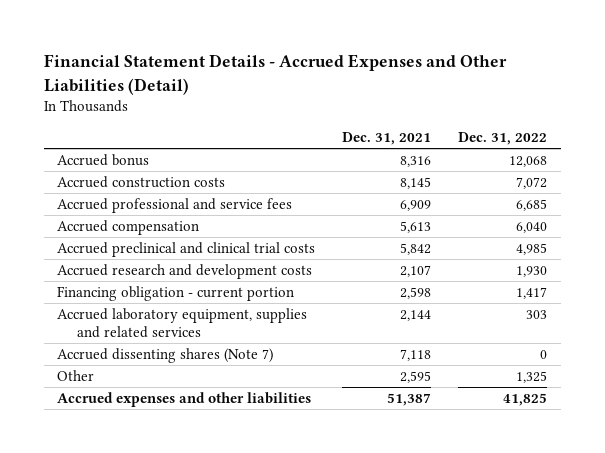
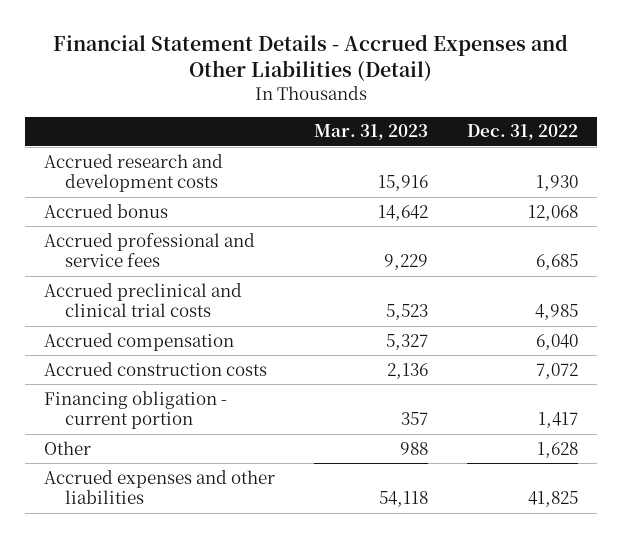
[342,132,432,146] Dec. 31, 2021 -> none
none -> [314,124,429,141] Mar. 31, 2023
[57,263,313,279] Accrued research and development costs -> [44,153,224,193] Accrued research and development costs
[57,219,200,235] Accrued compensation -> [44,332,235,351] Accrued compensation
[57,175,226,188] Accrued construction costs -> [44,361,268,376] Accrued construction costs
[57,307,308,338] Accrued laboratory equipment, supplies and related services -> none
[57,347,274,363] Accrued dissenting shares (Note 7) -> none
[516,370,548,383] 1,325 -> [536,441,578,458] 1,628

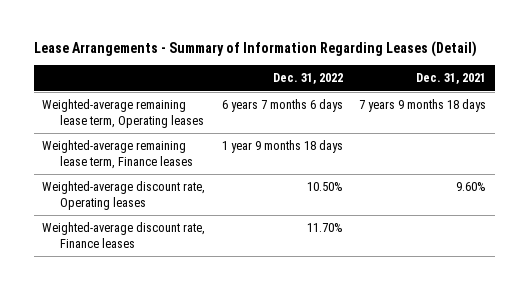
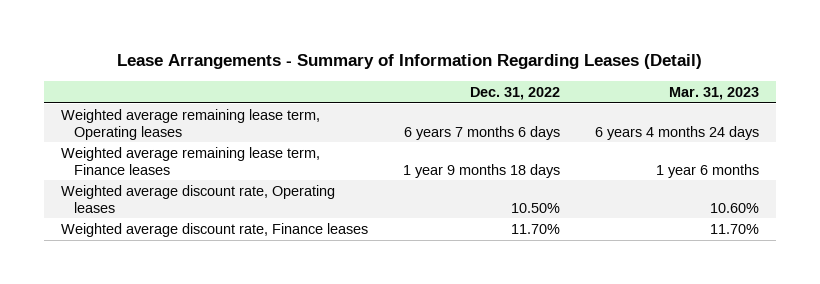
[416,73,487,85] Dec. 31, 2021 -> none
none -> [668,86,759,100] Mar. 31, 2023
[42,99,205,128] Weighted-average remaining lease term, Operating leases -> [61,108,321,140] Weighted average remaining lease term, Operating leases
[42,140,194,169] Weighted-average remaining lease term, Finance leases -> [61,146,321,175] Weighted average remaining lease term, Finance leases
[42,181,206,210] Weighted-average discount rate, Operating leases -> [61,184,336,213] Weighted average discount rate, Operating leases
[42,222,206,248] Weighted-average discount rate, Finance leases -> [61,222,369,237] Weighted average discount rate, Finance leases

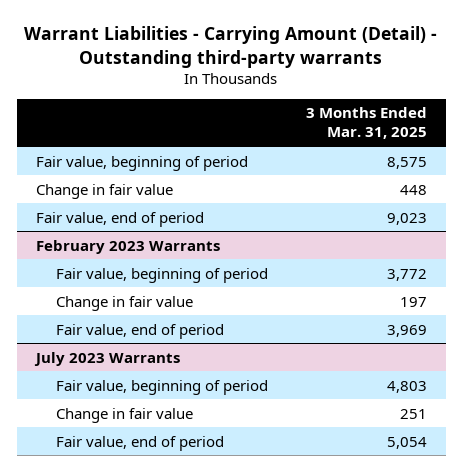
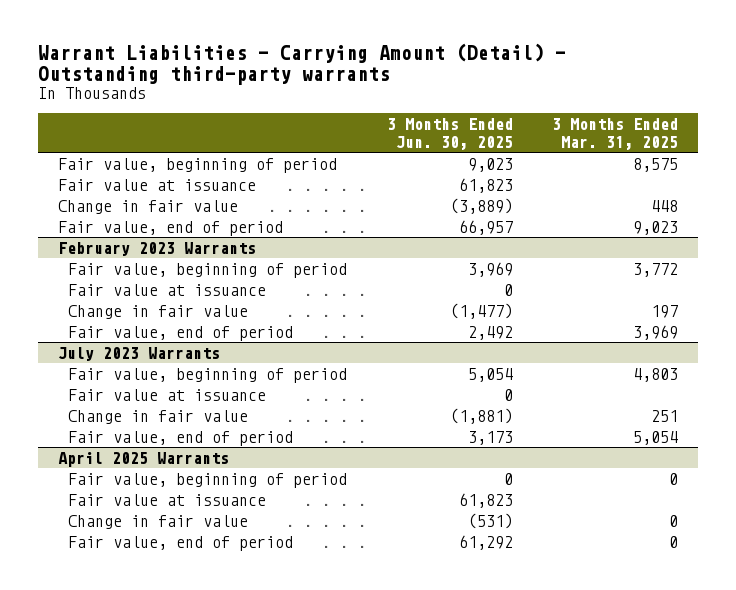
none -> [386,118,513,150] 3 Months Ended Jun. 30, 2025
none -> [58,179,257,192] Fair value at issuance
none -> [68,284,267,297] Fair value at issuance
none -> [68,389,267,402] Fair value at issuance
none -> [58,452,230,468] April 2025 Warrants
none -> [68,473,348,489] Fair value, beginning of period
none -> [68,494,267,507] Fair value at issuance
none -> [68,515,249,530] Change in fair value
none -> [68,536,294,552] Fair value, end of period

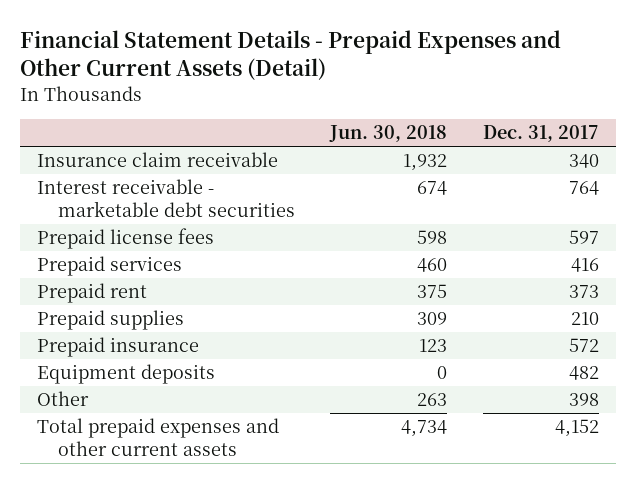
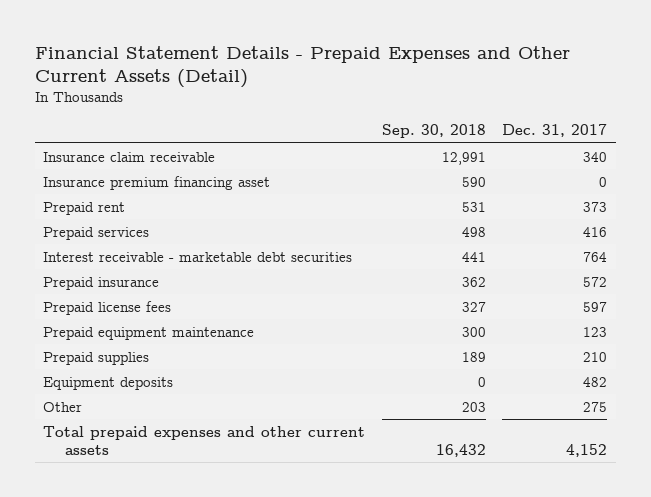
[329,125,448,143] Jun. 30, 2018 -> none
none -> [381,124,486,139] Sep. 30, 2018
none -> [43,175,271,190] Insurance premium financing asset
[37,283,148,304] Prepaid rent -> [43,201,126,215] Prepaid rent
[37,256,183,277] Prepaid services -> [43,226,150,240] Prepaid services
[37,337,200,358] Prepaid insurance -> [43,276,160,290] Prepaid insurance
none -> [43,326,255,340] Prepaid equipment maintenance
[568,393,599,407] 398 -> [583,401,608,412] 275

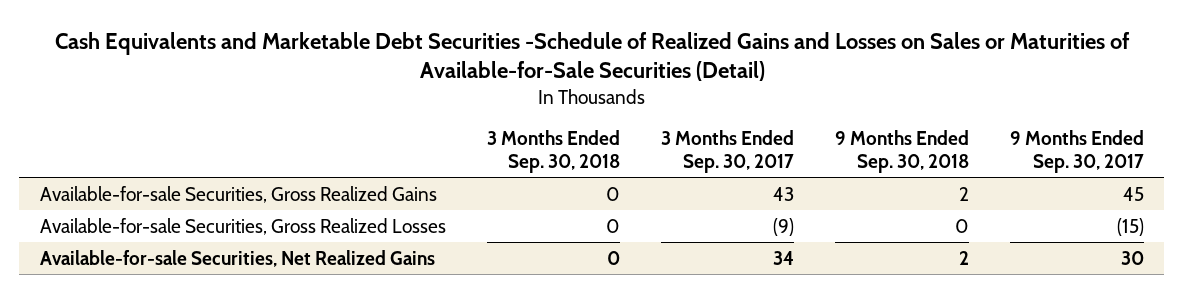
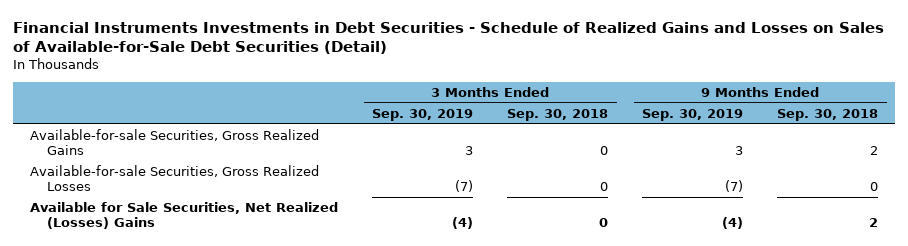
[54,31,1130,82] Cash Equivalents and Marketable Debt Securities -Schedule of Realized Gains and Losses on Sales or Maturities of Available-for-Sale Securities (Detail) -> [13,21,885,55] Financial Instruments Investments in Debt Securities - Schedule of Realized Gains and Losses on Sales of Available-for-Sale Debt Securities (Detail)
[660,130,794,174] 3 Months Ended Sep. 30, 2017 -> none
[1009,130,1144,174] 9 Months Ended Sep. 30, 2017 -> none
none -> [372,108,474,121] Sep. 30, 2019
none -> [642,108,744,121] Sep. 30, 2019
[39,249,435,267] Available-for-sale Securities, Net Realized Gains -> [30,202,339,229] Available for Sale Securities, Net Realized (Losses) Gains

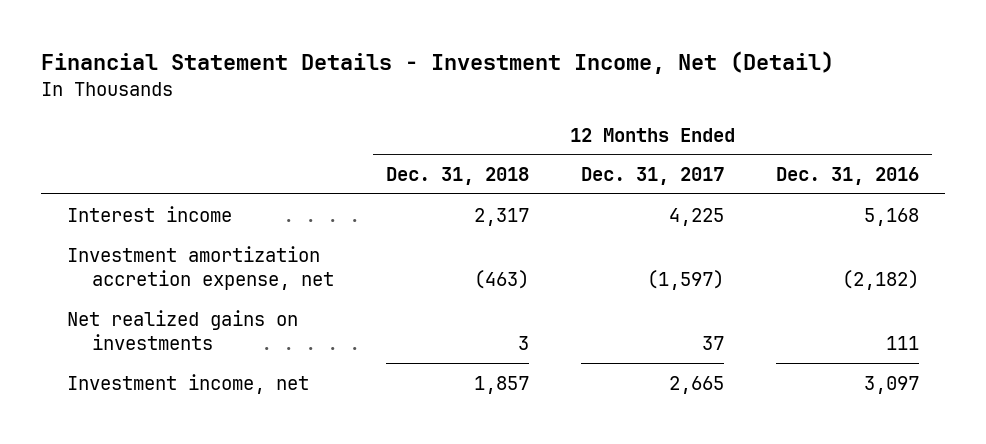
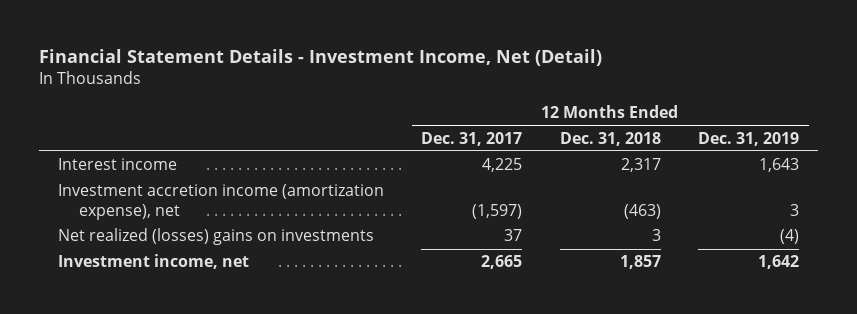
[776,167,920,186] Dec. 31, 2016 -> none
none -> [698,131,800,146] Dec. 31, 2019
[66,245,335,291] Investment amortization accretion expense, net -> [57,184,384,221] Investment accretion income (amortization expense), net
[66,309,298,351] Net realized gains on investments -> [57,228,374,246] Net realized (losses) gains on investments

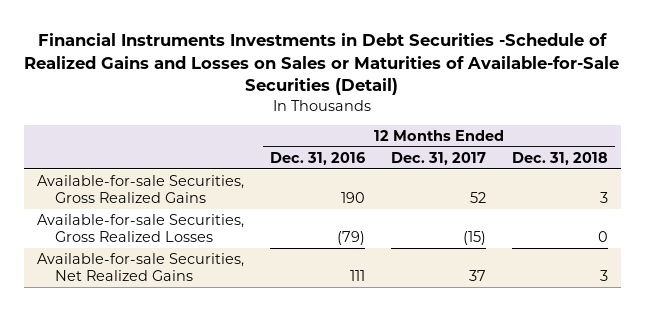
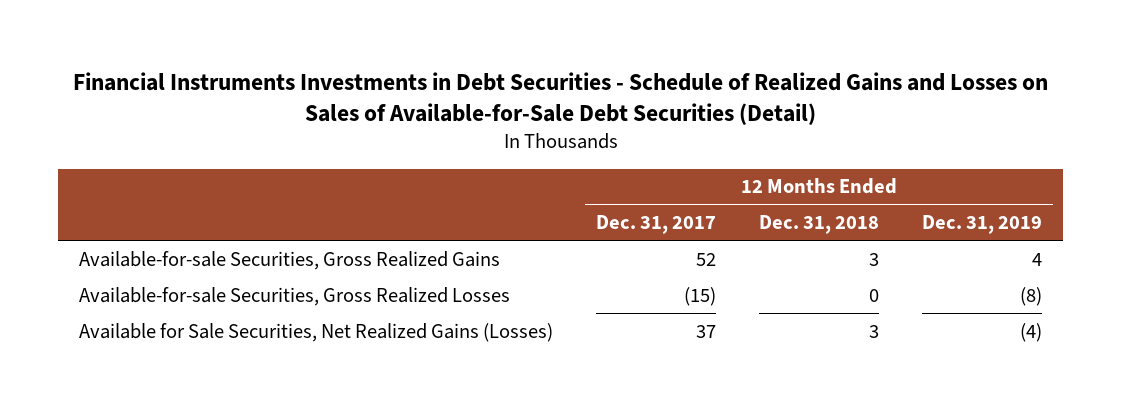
[24,33,620,96] Financial Instruments Investments in Debt Securities -Schedule of Realized Gains and Losses on Sales or Maturities of Available-for-Sale Securities (Detail) -> [72,71,1048,126] Financial Instruments Investments in Debt Securities - Schedule of Realized Gains and Losses on Sales of Available-for-Sale Debt Securities (Detail)
[269,151,365,165] Dec. 31, 2016 -> none
none -> [921,215,1042,235] Dec. 31, 2019
[36,252,244,281] Available-for-sale Securities, Net Realized Gains -> [79,322,554,342] Available for Sale Securities, Net Realized Gains (Losses)

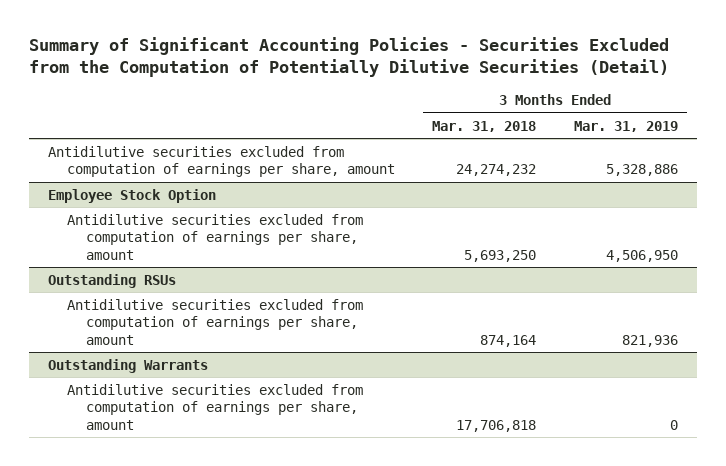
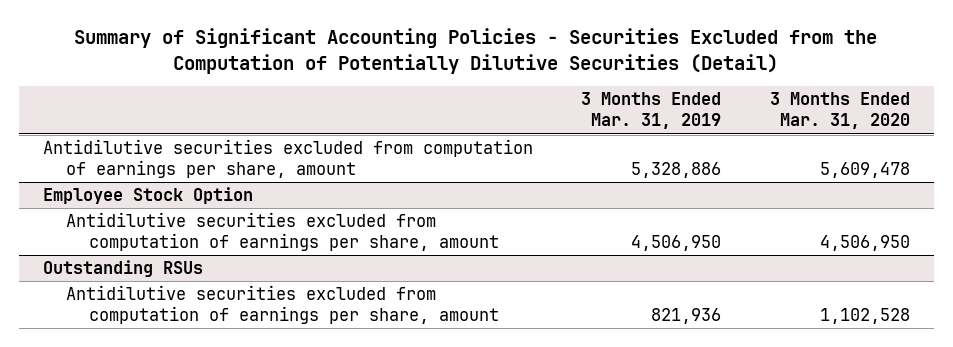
[432,120,537,132] Mar. 31, 2018 -> none
none -> [769,92,910,130] 3 Months Ended Mar. 31, 2020
[47,358,208,373] Outstanding Warrants -> none
[66,383,363,430] Antidilutive securities excluded from computation of earnings per share, amount -> none

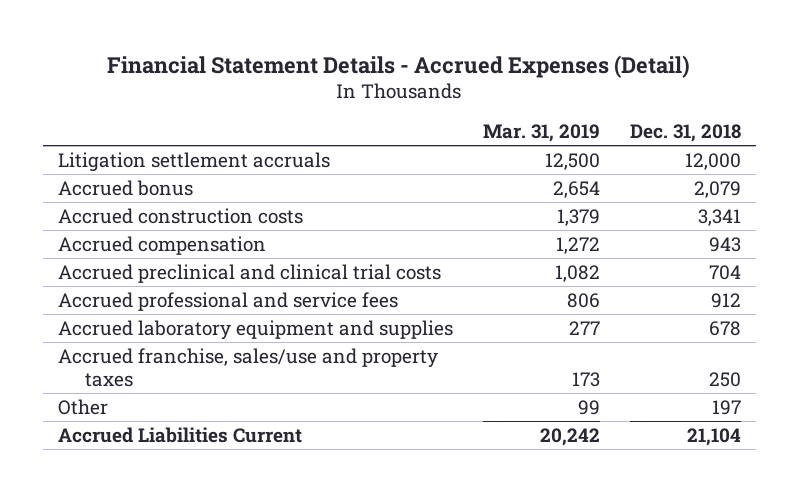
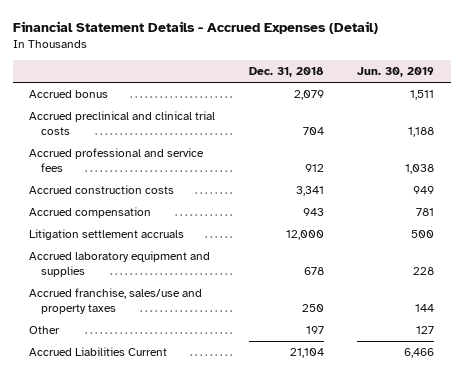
[482,124,600,143] Mar. 31, 2019 -> none
none -> [357,67,435,78] Jun. 30, 2019
[58,207,304,224] Accrued construction costs -> [29,184,175,194] Accrued construction costs
[58,235,267,255] Accrued compensation -> [29,206,152,218] Accrued compensation
[58,151,331,172] Litigation settlement accruals -> [29,228,185,240] Litigation settlement accruals

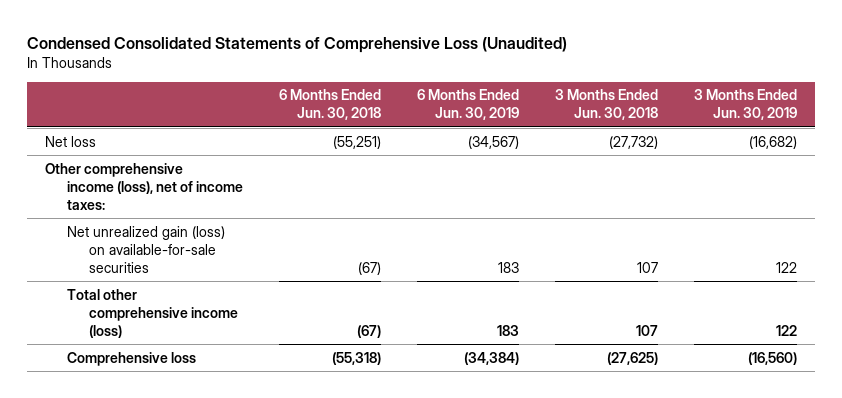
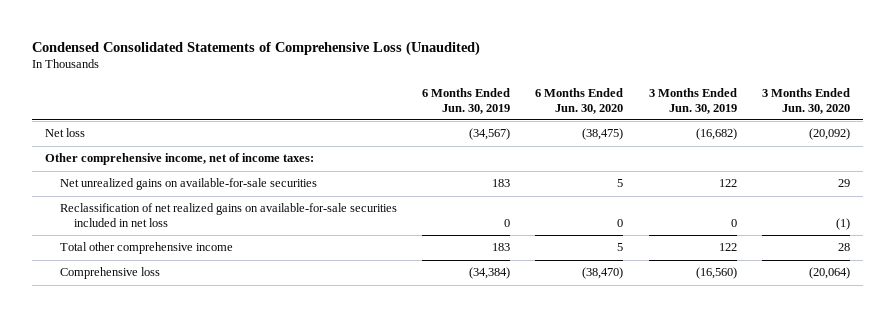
[278,89,381,121] 6 Months Ended Jun. 30, 2018 -> none
[554,89,658,121] 3 Months Ended Jun. 30, 2018 -> none
none -> [535,88,624,114] 6 Months Ended Jun. 30, 2020
none -> [762,88,851,114] 3 Months Ended Jun. 30, 2020
[45,162,244,210] Other comprehensive income (loss), net of income taxes: -> [44,153,314,166] Other comprehensive income, net of income taxes:
[67,225,226,273] Net unrealized gain (loss) on available-for-sale securities -> [59,178,317,191] Net unrealized gains on available-for-sale securities
none -> [59,203,397,227] Reclassification of net realized gains on available-for-sale securities included in net loss
[67,288,238,338] Total other comprehensive income (loss) -> [59,242,233,255] Total other comprehensive income

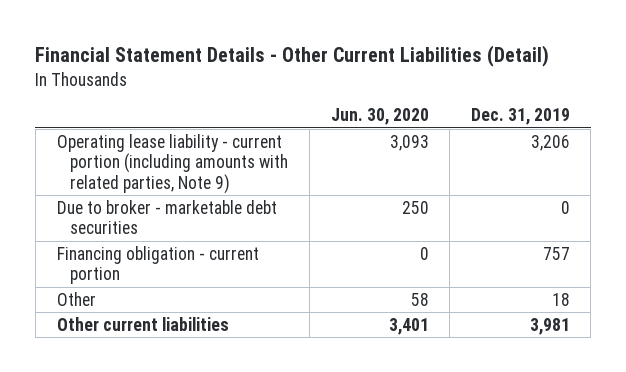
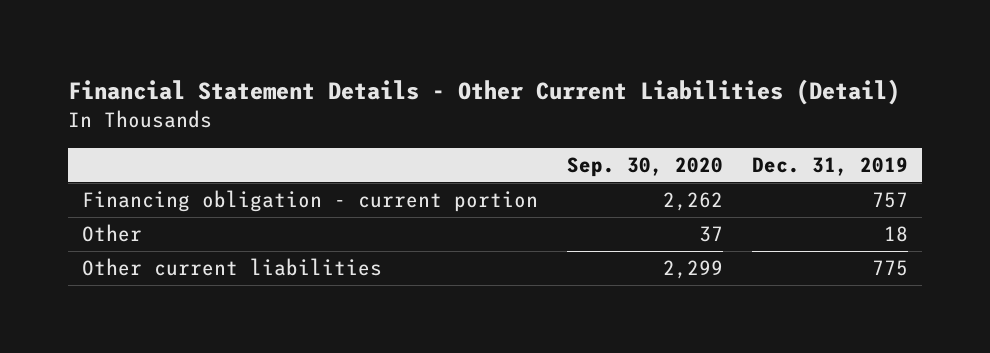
[330,108,429,126] Jun. 30, 2020 -> none
none -> [566,156,723,177] Sep. 30, 2020
[56,133,289,194] Operating lease liability - current portion (including amounts with related parties, Note 9) -> none
[56,199,277,235] Due to broker - marketable debt securities -> none
[529,317,570,335] 3,981 -> [871,260,908,277] 775

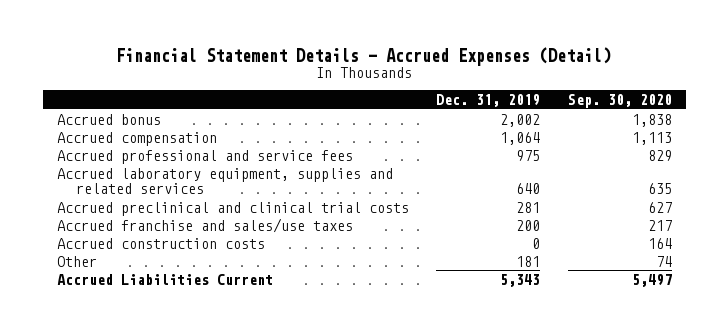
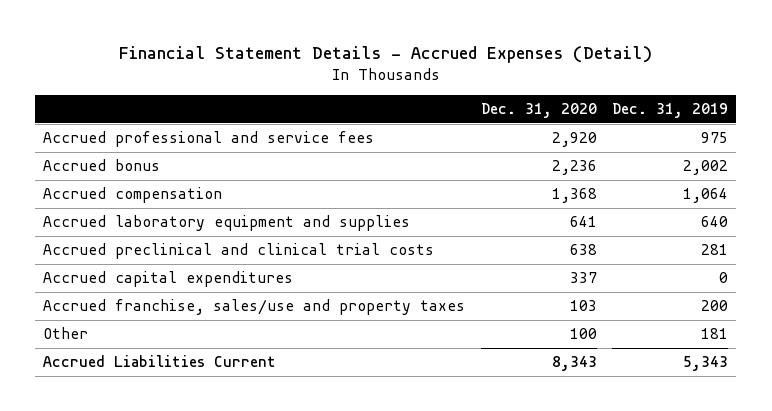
[567,94,672,109] Sep. 30, 2020 -> none
none -> [480,103,597,119] Dec. 31, 2020
[56,149,353,164] Accrued professional and service fees -> [43,131,375,148] Accrued professional and service fees
[56,167,393,195] Accrued laboratory equipment, supplies and related services -> [43,215,411,232] Accrued laboratory equipment and supplies
[56,237,265,249] Accrued construction costs -> none
none -> [43,271,294,288] Accrued capital expenditures
[56,217,353,233] Accrued franchise and sales/use taxes -> [43,299,466,316] Accrued franchise, sales/use and property taxes

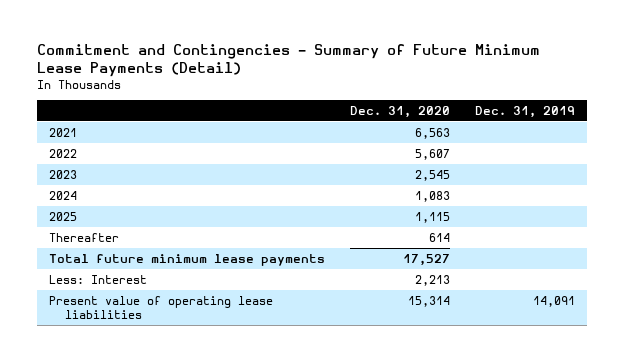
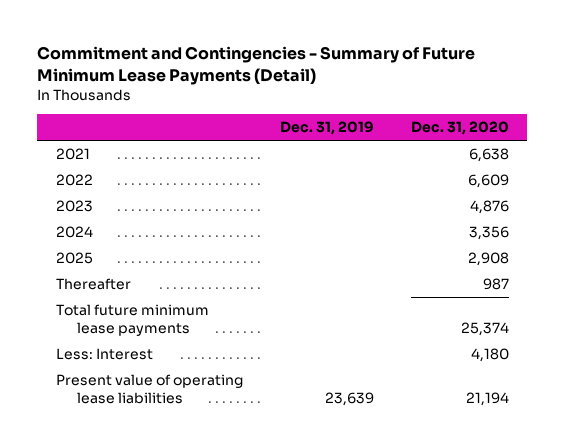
[414,127,450,139] 6,563 -> [468,148,509,163] 6,638
[414,148,450,160] 5,607 -> [467,174,509,189] 6,609
[414,169,450,181] 2,545 -> [469,200,509,215] 4,876
[414,190,450,202] 1,083 -> [468,226,509,241] 3,356
[414,211,450,223] 1,115 -> [467,252,509,267] 2,908
[428,232,450,242] 614 -> [482,278,509,291] 987
[402,253,450,266] 17,527 -> [460,322,509,337] 25,374
[414,274,450,286] 2,213 -> [470,348,509,363] 4,180
[407,295,450,307] 15,314 -> [465,392,509,407] 21,194
[532,295,575,307] 14,091 -> [324,392,374,407] 23,639

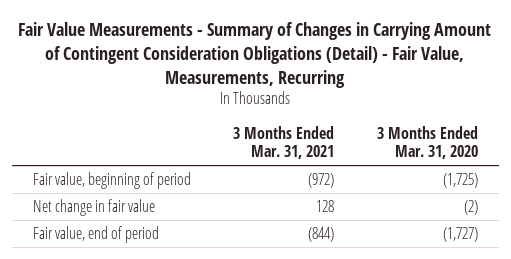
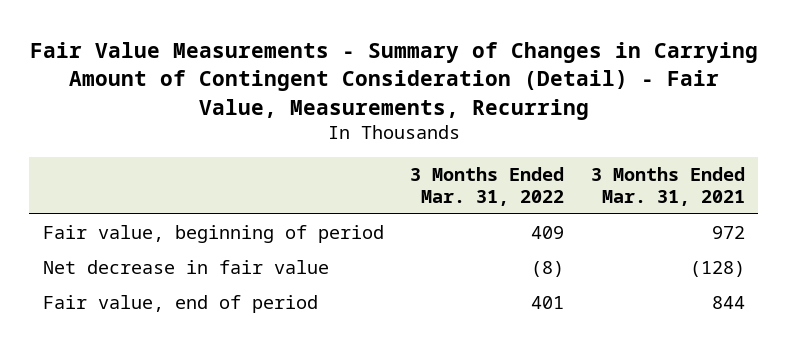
[18,22,492,88] Fair Value Measurements - Summary of Changes in Carrying Amount of Contingent Consideration Obligations (Detail) - Fair Value, Measurements, Recurring -> [29,41,758,120] Fair Value Measurements - Summary of Changes in Carrying Amount of Contingent Consideration (Detail) - Fair Value, Measurements, Recurring
[376,125,478,160] 3 Months Ended Mar. 31, 2020 -> none
none -> [410,167,565,207] 3 Months Ended Mar. 31, 2022
[308,173,335,189] (972) -> [711,225,745,239] 972
[33,199,156,217] Net change in fair value -> [42,259,329,274] Net decrease in fair value
[316,200,335,213] 128 -> [689,260,745,277] (128)
[308,227,335,243] (844) -> [711,295,745,309] 844

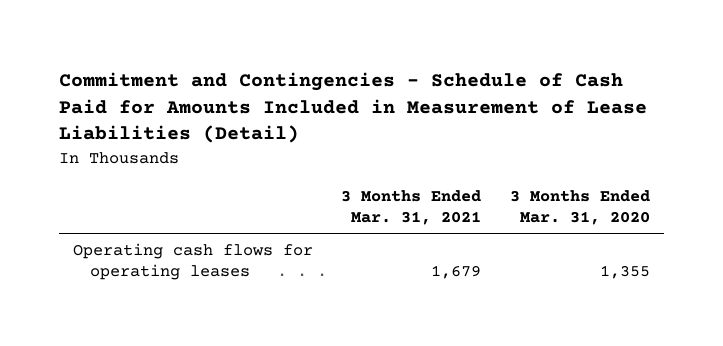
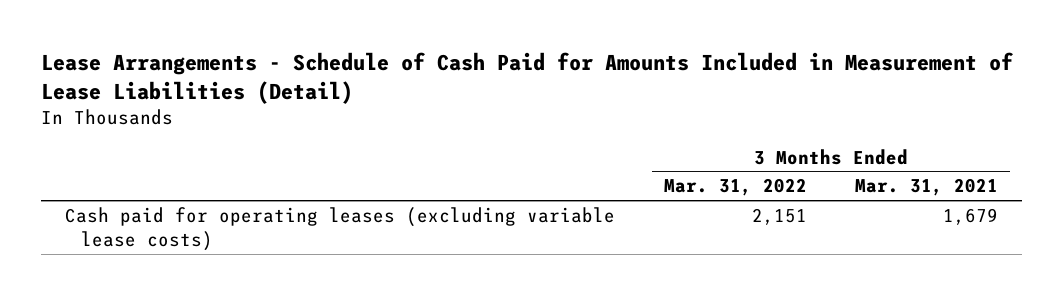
[59,71,648,144] Commitment and Contingencies - Schedule of Cash Paid for Amounts Included in Measurement of Lease Liabilities (Detail) -> [41,52,1014,104] Lease Arrangements - Schedule of Cash Paid for Amounts Included in Measurement of Lease Liabilities (Detail)
[509,189,650,226] 3 Months Ended Mar. 31, 2020 -> none
none -> [663,178,807,197] Mar. 31, 2022
[73,243,314,281] Operating cash flows for operating leases -> [65,206,616,251] Cash paid for operating leases (excluding variable lease costs)

